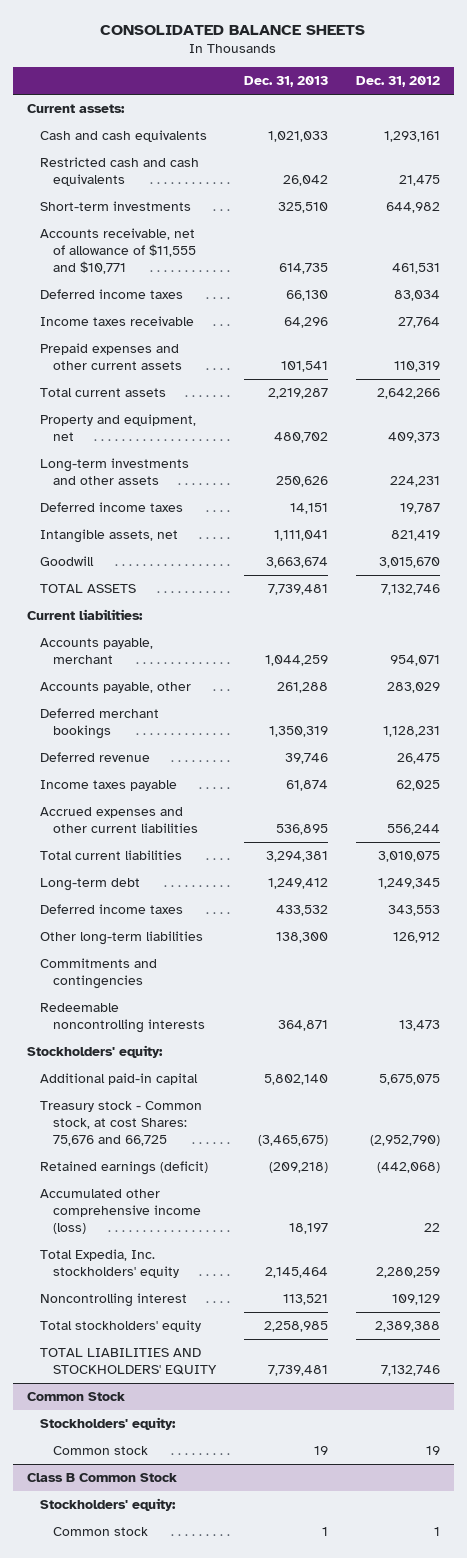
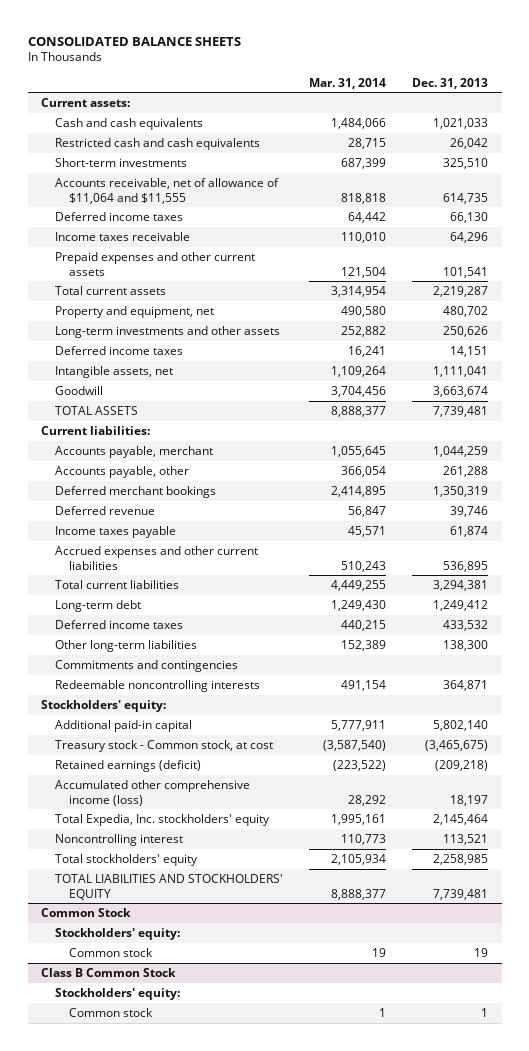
[355,76,440,88] Dec. 31, 2012 -> none
none -> [309,77,387,89] Mar. 31, 2014
[40,228,197,275] Accounts receivable, net of allowance of $11,555 and $10,771 -> [54,177,279,204] Accounts receivable, net of allowance of $11,064 and $11,555
[40,1101,203,1147] Treasury stock - Common stock, at cost Shares: 75,676 and 66,725 -> [54,739,273,752] Treasury stock - Common stock, at cost

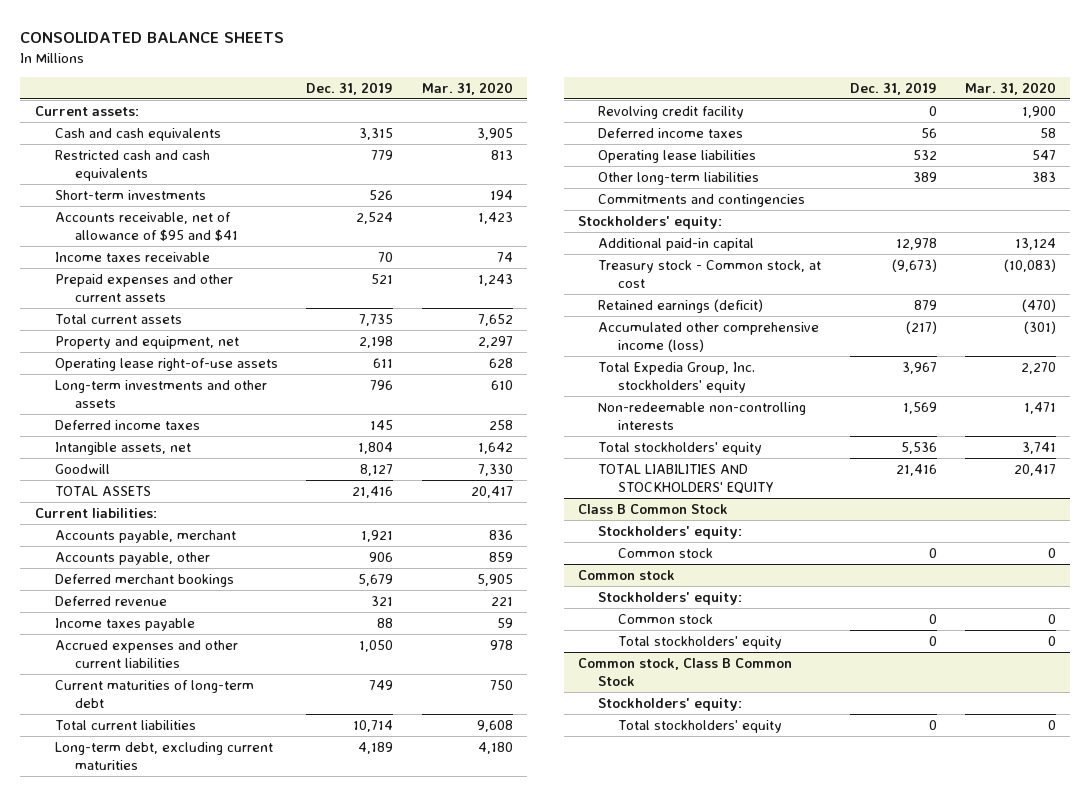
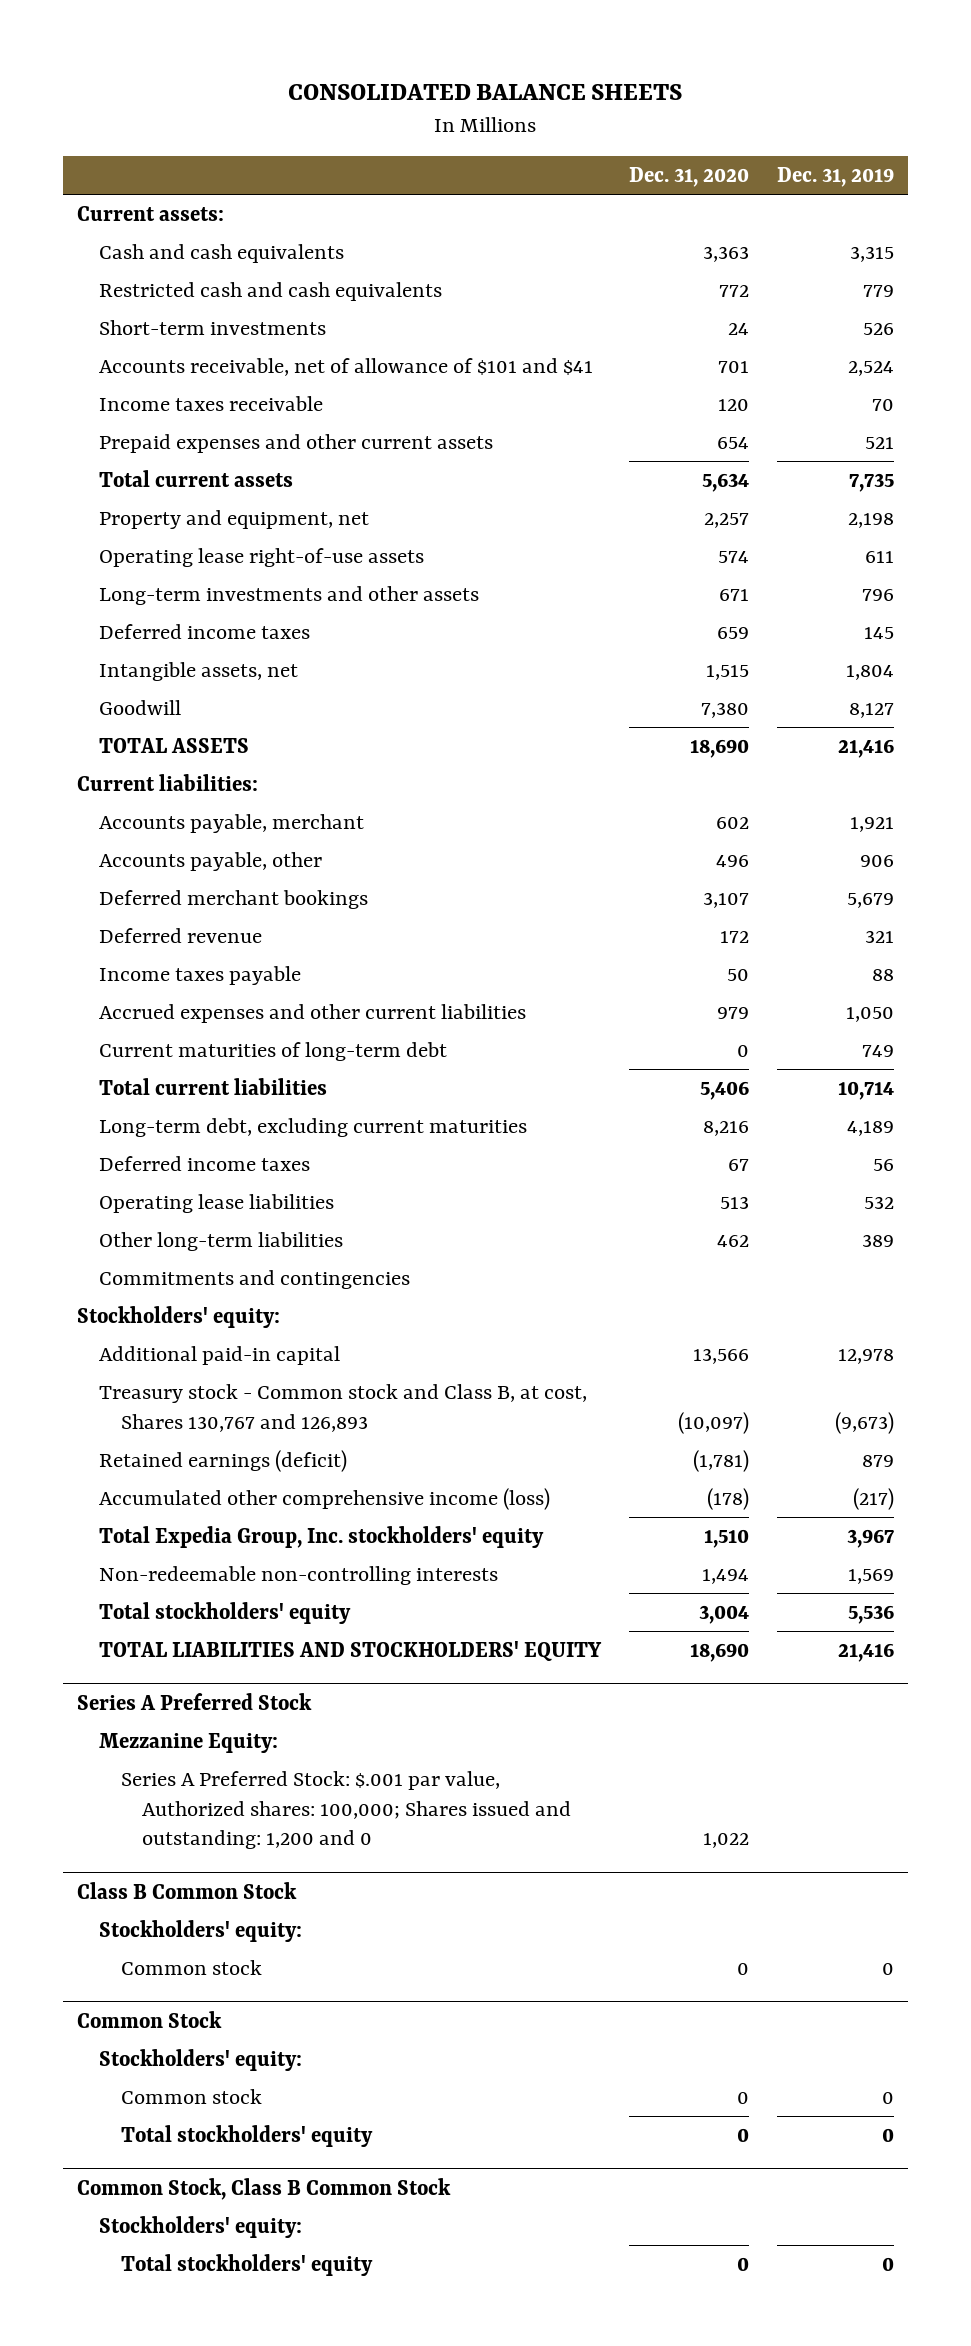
[421,81,513,95] Mar. 31, 2020 -> none
none -> [628,166,749,187] Dec. 31, 2020
[54,211,238,241] Accounts receivable, net of allowance of $95 and $41 -> [98,357,593,376] Accounts receivable, net of allowance of $101 and $41
[597,105,744,119] Revolving credit facility -> none
[597,259,821,288] Treasury stock - Common stock, at cost -> [98,1383,587,1432] Treasury stock - Common stock and Class B, at cost, Shares 130,767 and 126,893
none -> [76,1692,312,1710] Series A Preferred Stock
none -> [98,1732,278,1753] Mezzanine Equity:
none -> [120,1770,572,1850] Series A Preferred Stock: $.001 par value, Authorized shares: 100,000; Shares issued and outstanding: 1,200 and 0
[577,569,675,580] Common stock -> [76,2010,222,2028] Common Stock
[577,657,792,686] Common stock, Class B Common Stock -> [76,2177,451,2200] Common Stock, Class B Common Stock

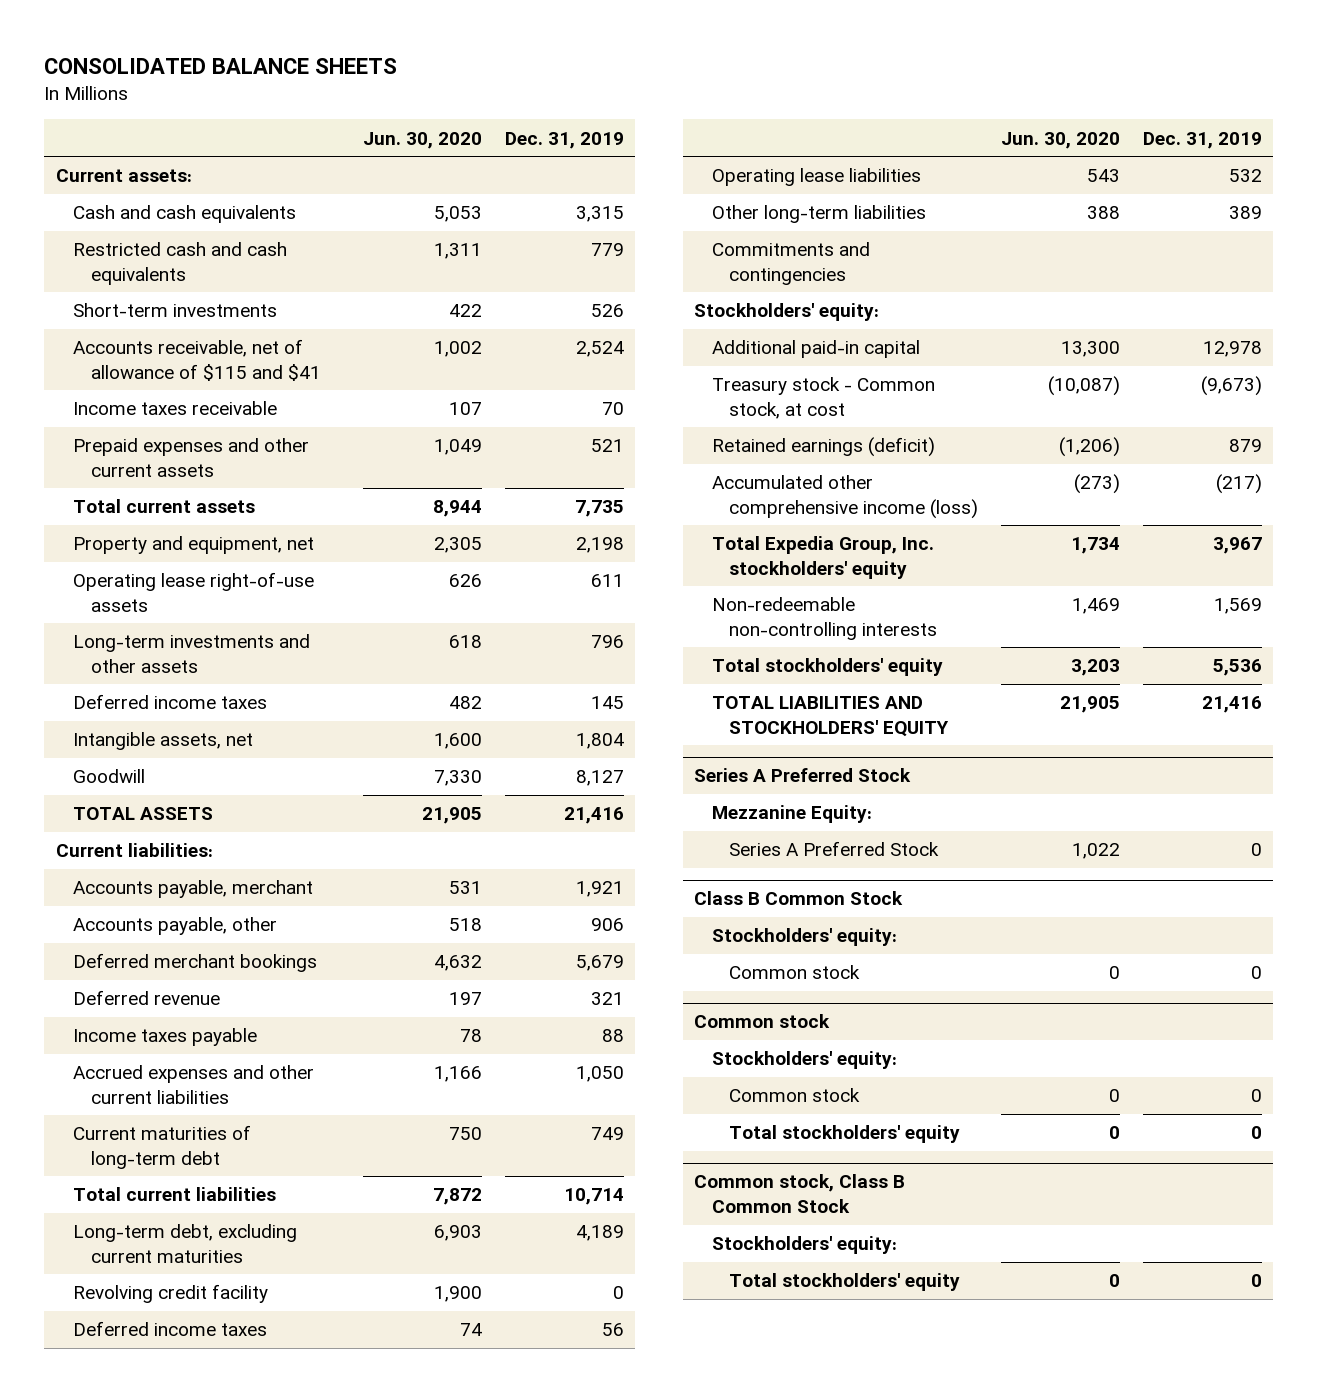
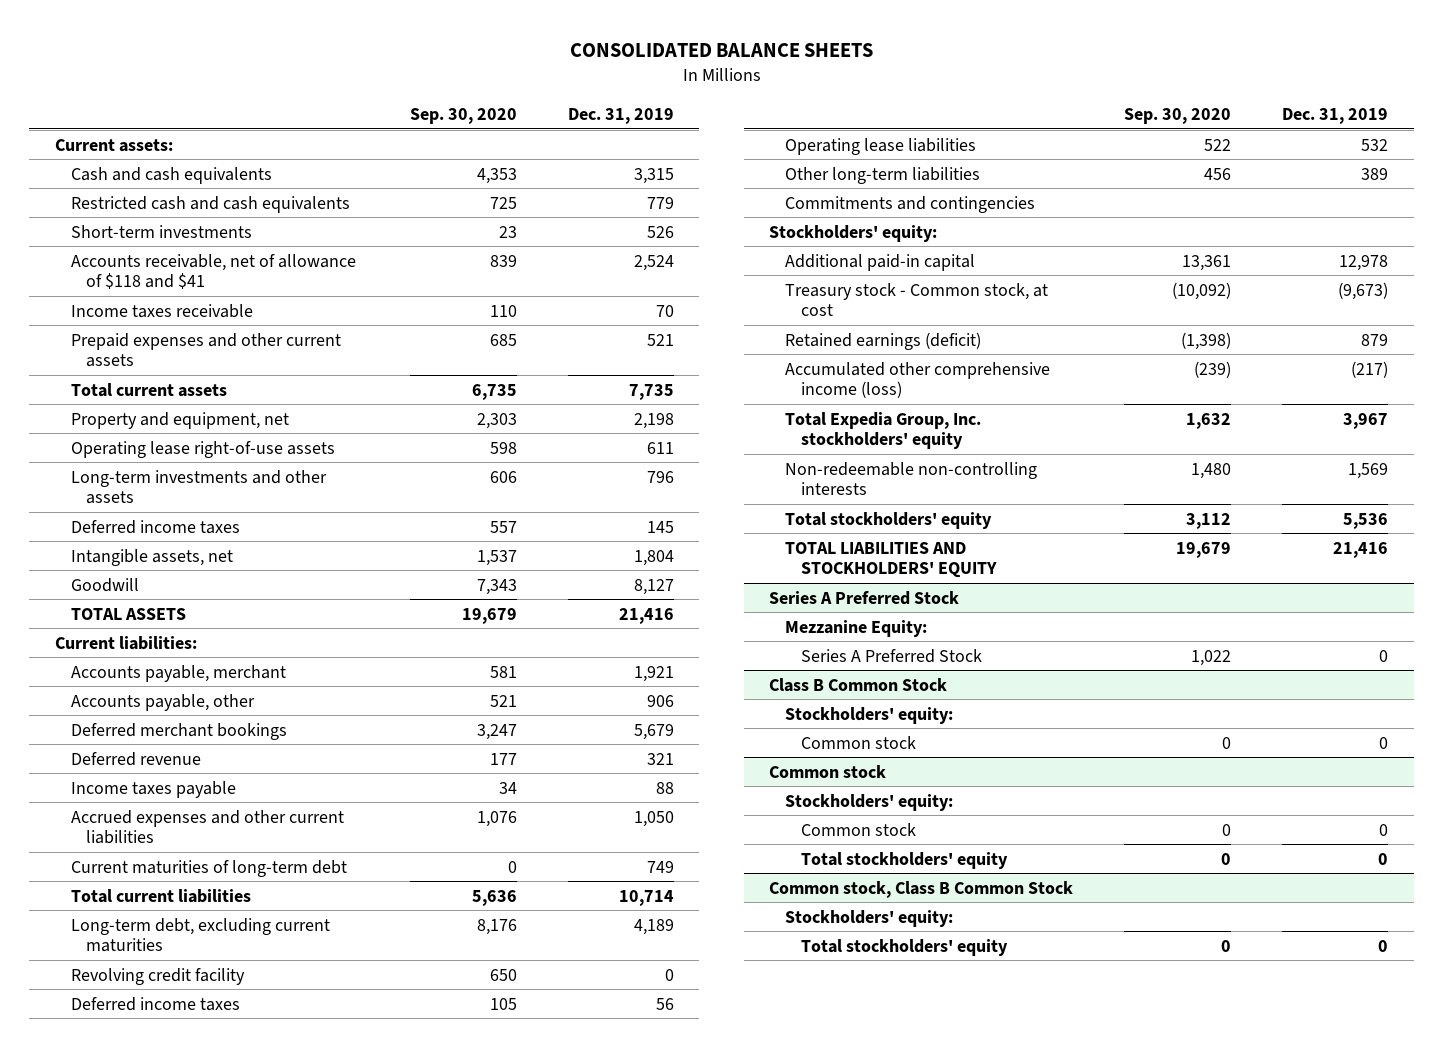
[362,131,482,149] Jun. 30, 2020 -> none
none -> [409,107,517,124] Sep. 30, 2020
[73,339,321,381] Accounts receivable, net of allowance of $115 and $41 -> [70,253,356,290] Accounts receivable, net of allowance of $118 and $41

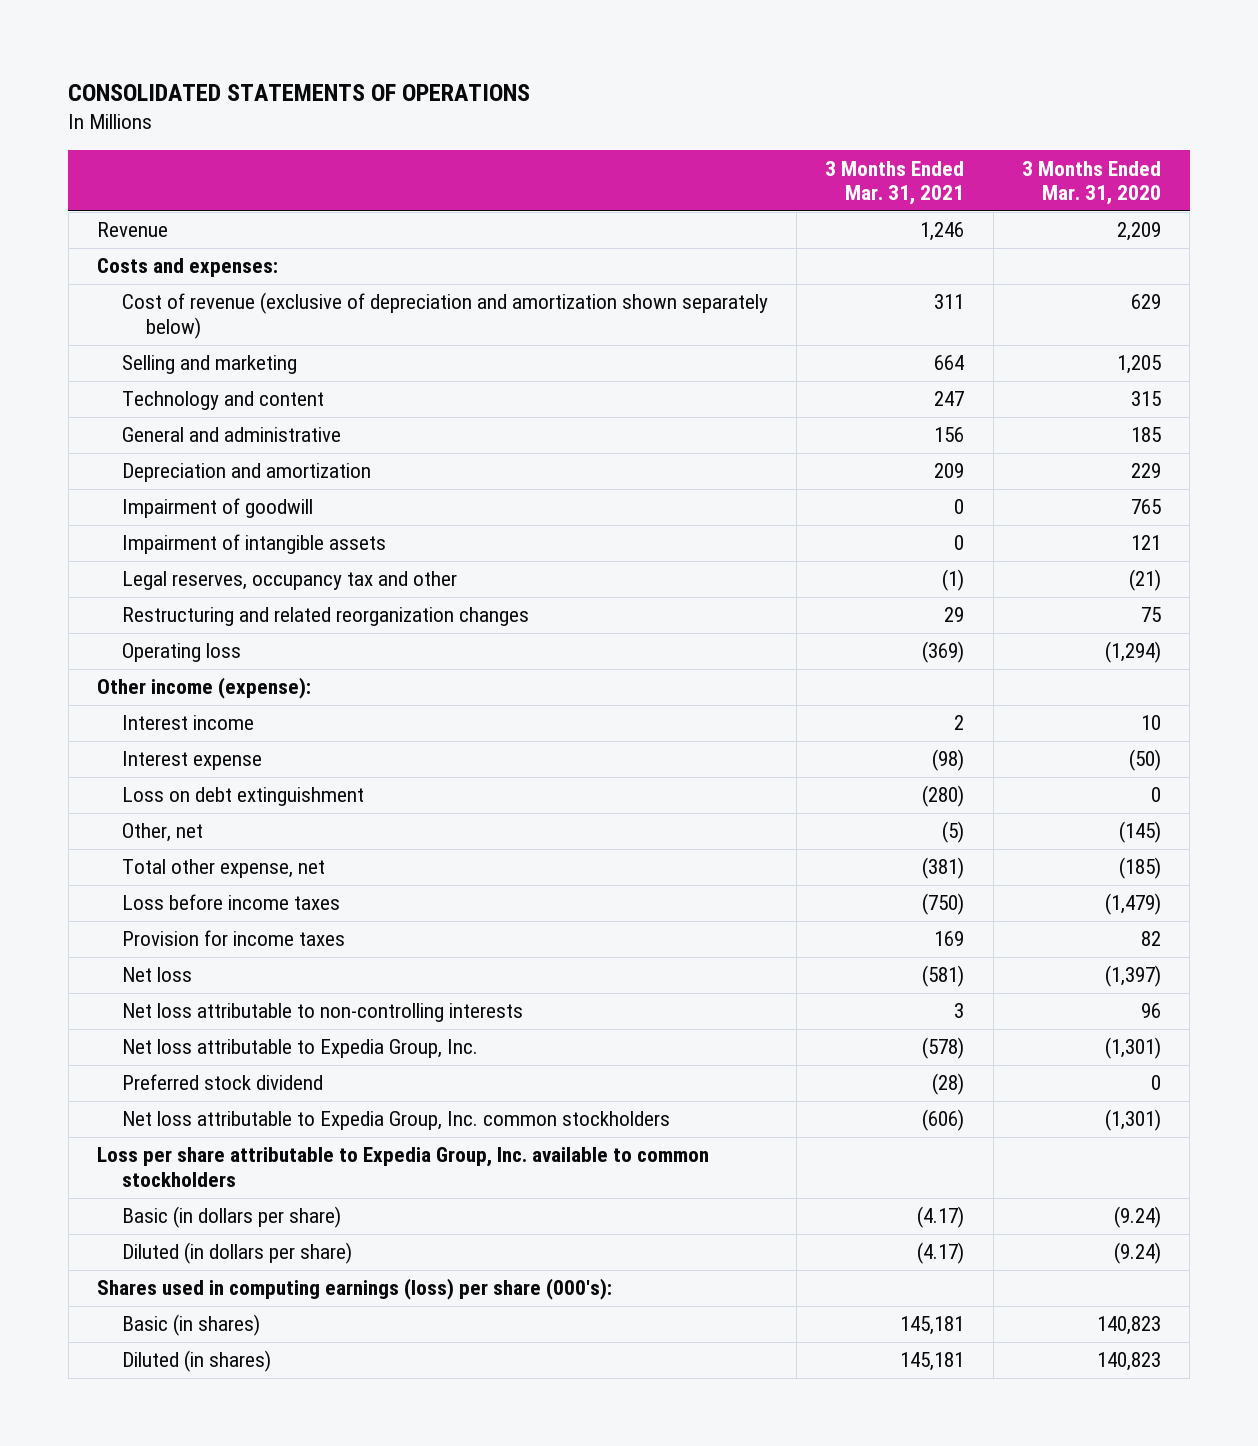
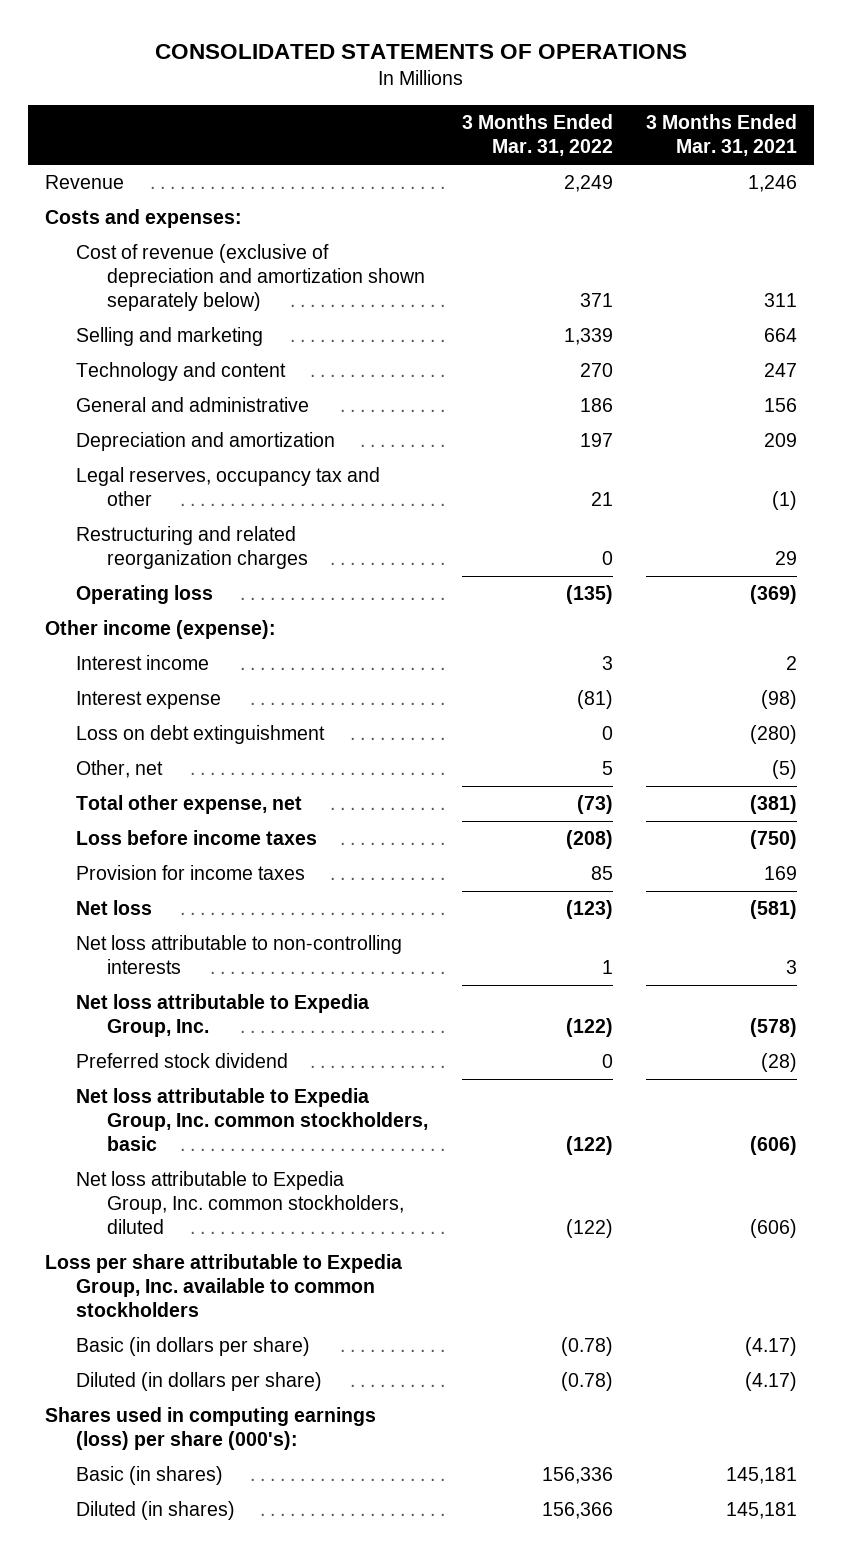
[1022,160,1162,206] 3 Months Ended Mar. 31, 2020 -> none
none -> [461,114,613,157] 3 Months Ended Mar. 31, 2022
[121,498,313,519] Impairment of goodwill -> none
[121,534,386,555] Impairment of intangible assets -> none
[121,607,529,627] Restructuring and related reorganization changes -> [76,526,309,570] Restructuring and related reorganization charges
[121,1111,670,1131] Net loss attributable to Expedia Group, Inc. common stockholders -> [76,1088,429,1152] Net loss attributable to Expedia Group, Inc. common stockholders, basic
none -> [76,1171,405,1235] Net loss attributable to Expedia Group, Inc. common stockholders, diluted

